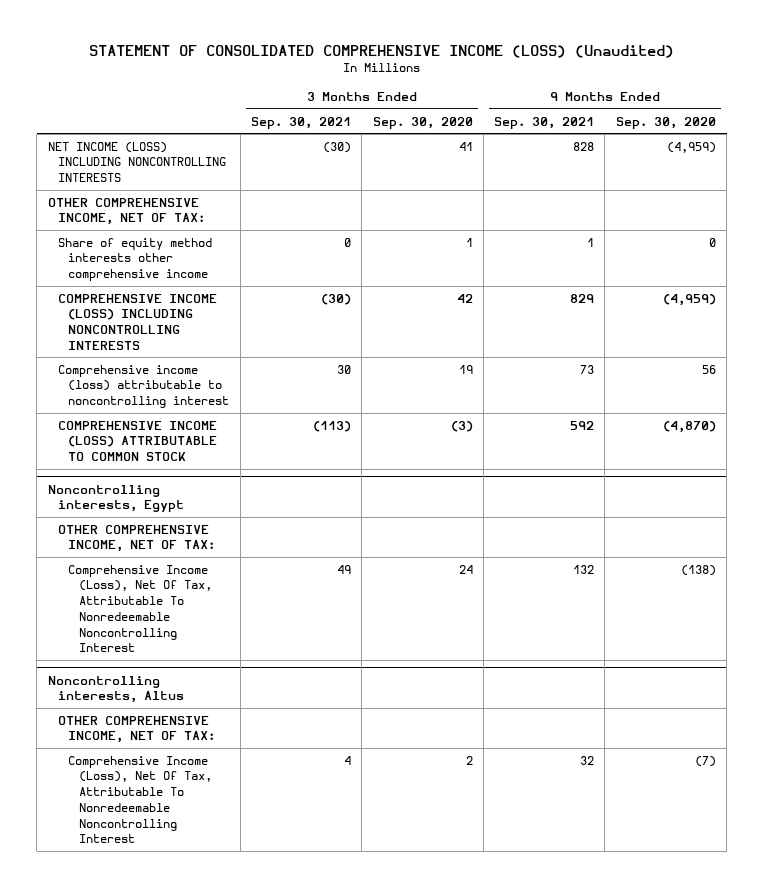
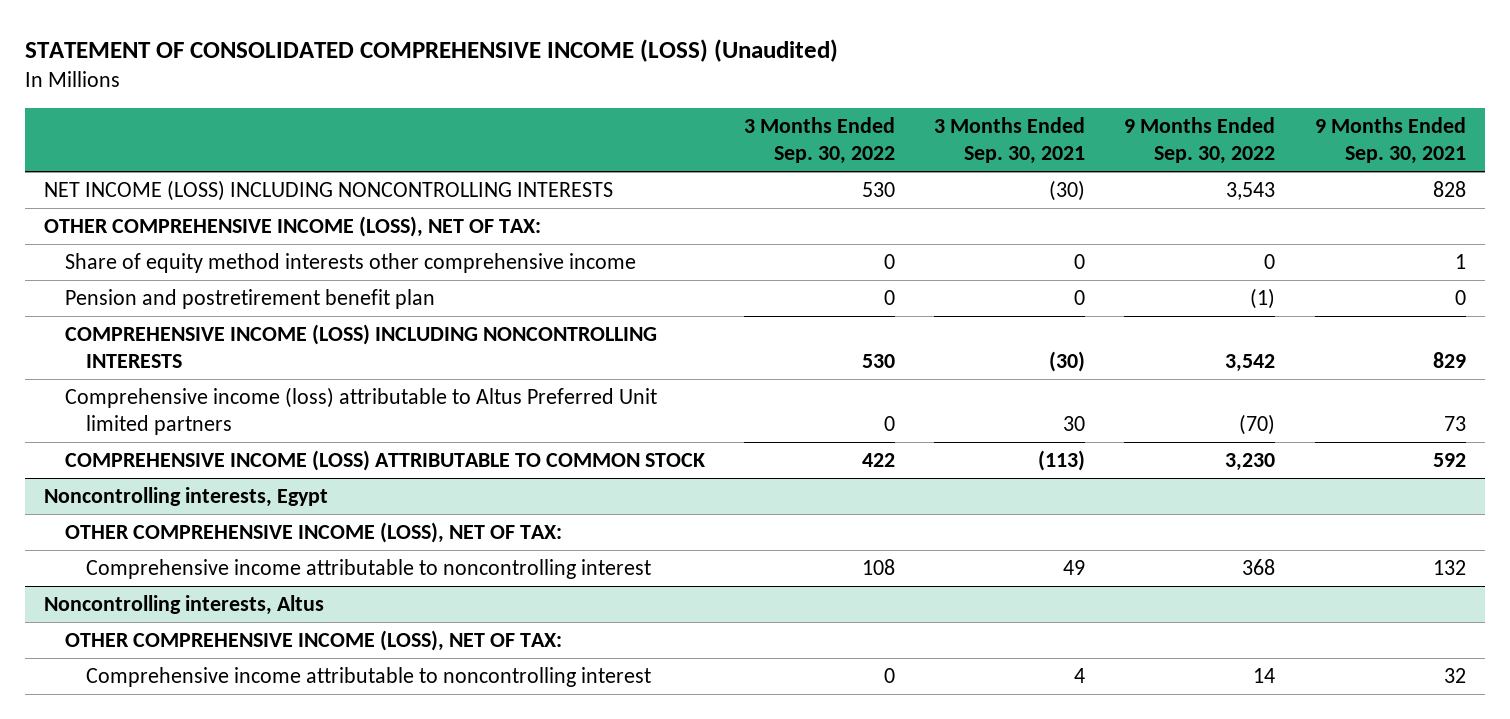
[372,116,473,129] Sep. 30, 2020 -> none
[615,116,716,129] Sep. 30, 2020 -> none
none -> [744,116,896,165] 3 Months Ended Sep. 30, 2022
none -> [1124,116,1276,165] 9 Months Ended Sep. 30, 2022
[47,197,206,226] OTHER COMPREHENSIVE INCOME, NET OF TAX: -> [44,215,542,237] OTHER COMPREHENSIVE INCOME (LOSS), NET OF TAX:
none -> [64,288,435,309] Pension and postretirement benefit plan
[58,364,230,409] Comprehensive income (loss) attributable to noncontrolling interest -> [64,386,657,436] Comprehensive income (loss) attributable to Altus Preferred Unit limited partners
[58,524,216,553] OTHER COMPREHENSIVE INCOME, NET OF TAX: -> [64,521,562,543] OTHER COMPREHENSIVE INCOME (LOSS), NET OF TAX:
[68,564,212,653] Comprehensive Income (Loss), Net Of Tax, Attributable To Nonredeemable Noncontrolling Interest -> [85,558,651,579] Comprehensive income attributable to noncontrolling interest
[58,715,216,744] OTHER COMPREHENSIVE INCOME, NET OF TAX: -> [64,629,562,651] OTHER COMPREHENSIVE INCOME (LOSS), NET OF TAX:
[68,755,212,844] Comprehensive Income (Loss), Net Of Tax, Attributable To Nonredeemable Noncontrolling Interest -> [85,666,651,687] Comprehensive income attributable to noncontrolling interest

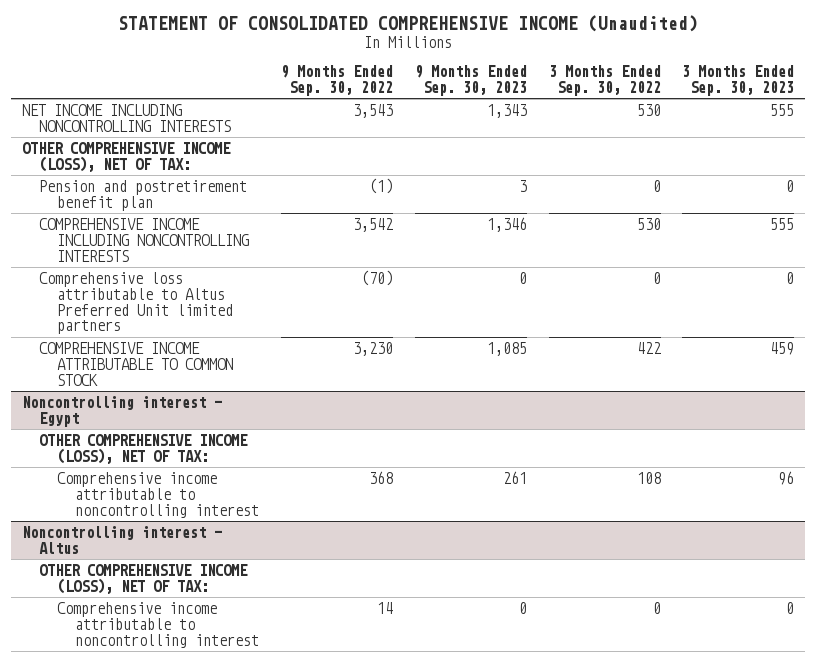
[24,38,838,62] STATEMENT OF CONSOLIDATED COMPREHENSIVE INCOME (LOSS) (Unaudited) -> [118,15,699,33] STATEMENT OF CONSOLIDATED COMPREHENSIVE INCOME (Unaudited)
[934,116,1086,165] 3 Months Ended Sep. 30, 2021 -> none
[1314,116,1466,165] 9 Months Ended Sep. 30, 2021 -> none
none -> [414,65,527,97] 9 Months Ended Sep. 30, 2023
none -> [682,65,795,97] 3 Months Ended Sep. 30, 2023
[44,179,614,201] NET INCOME (LOSS) INCLUDING NONCONTROLLING INTERESTS -> [21,103,232,132] NET INCOME INCLUDING NONCONTROLLING INTERESTS
[64,252,636,273] Share of equity method interests other comprehensive income -> none
[64,323,657,369] COMPREHENSIVE INCOME (LOSS) INCLUDING NONCONTROLLING INTERESTS -> [39,217,250,262] COMPREHENSIVE INCOME INCLUDING NONCONTROLLING INTERESTS
[64,386,657,436] Comprehensive income (loss) attributable to Altus Preferred Unit limited partners -> [39,271,234,335] Comprehensive loss attributable to Altus Preferred Unit limited partners
[64,449,705,471] COMPREHENSIVE INCOME (LOSS) ATTRIBUTABLE TO COMMON STOCK -> [39,341,234,386] COMPREHENSIVE INCOME ATTRIBUTABLE TO COMMON STOCK
[44,486,329,507] Noncontrolling interests, Egypt -> [21,395,222,427] Noncontrolling interest - Egypt
[44,594,325,615] Noncontrolling interests, Altus -> [21,525,222,554] Noncontrolling interest - Altus

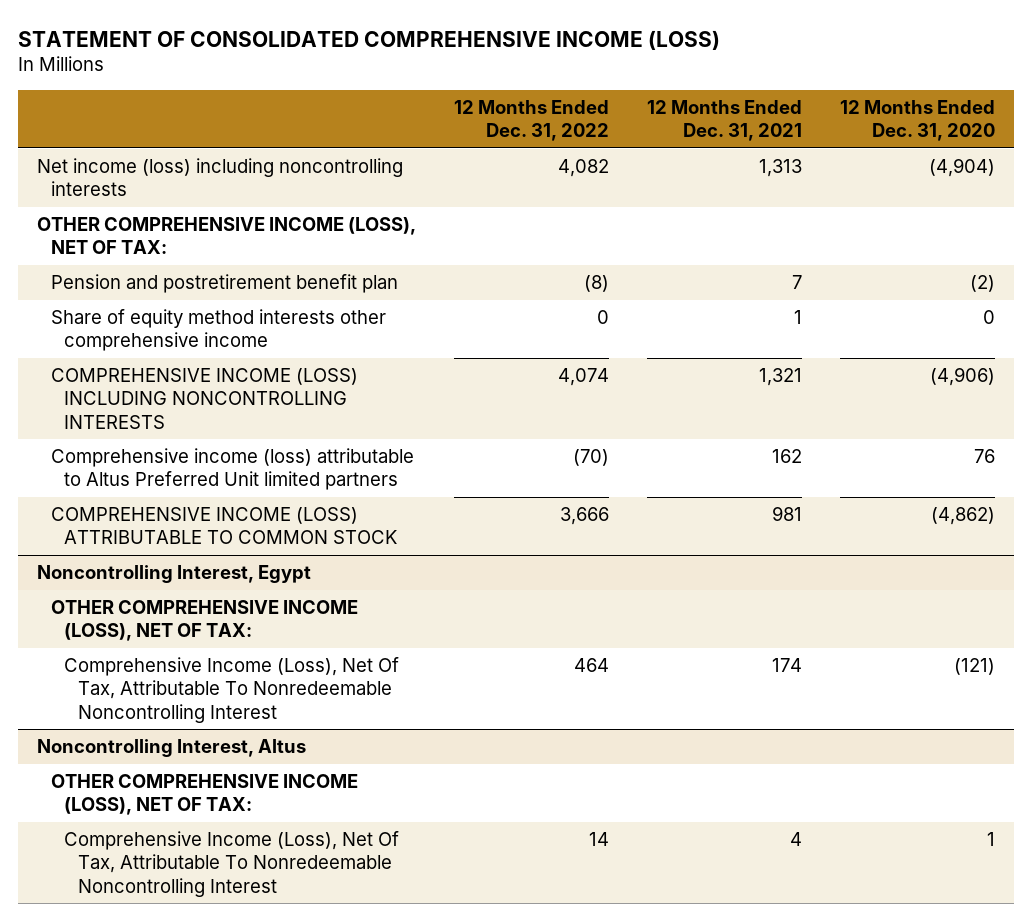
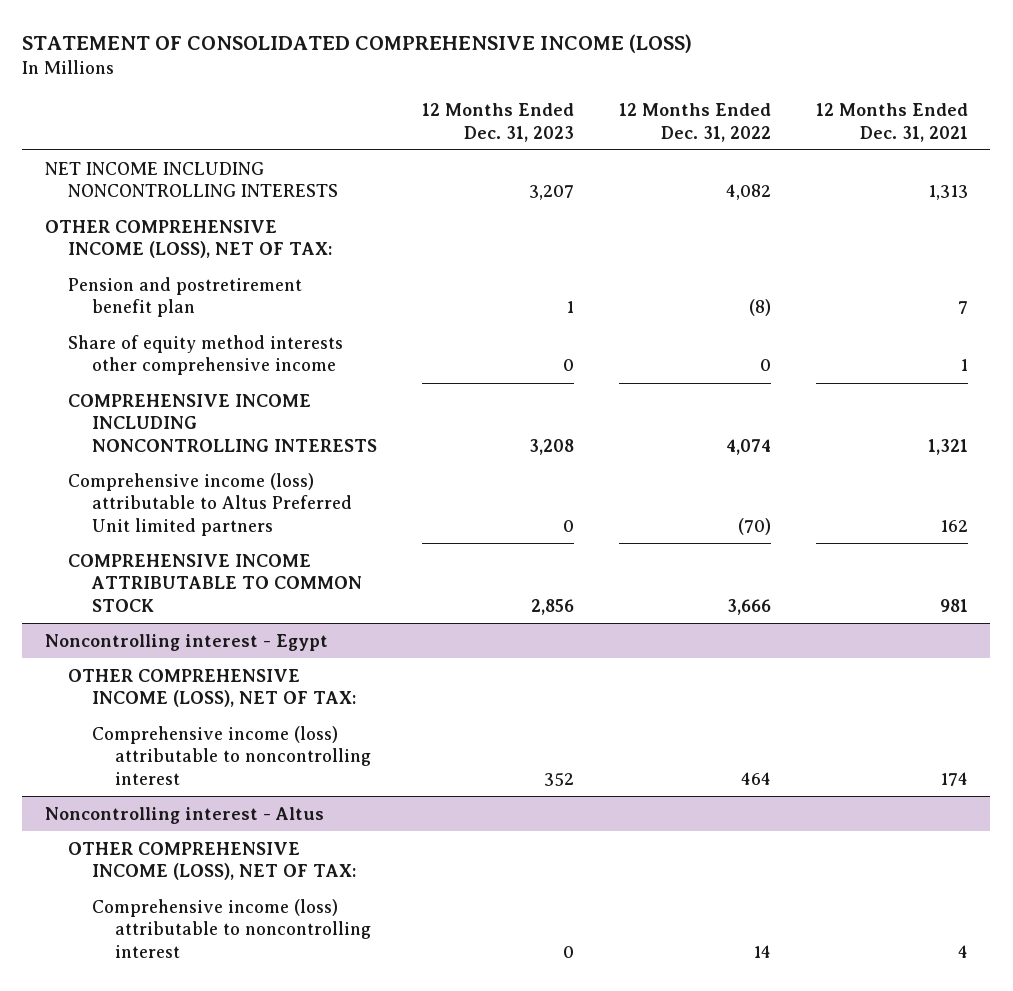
[839,99,995,142] 12 Months Ended Dec. 31, 2020 -> none
none -> [421,102,574,142] 12 Months Ended Dec. 31, 2023
[36,158,403,197] Net income (loss) including noncontrolling interests -> [44,161,339,198] NET INCOME INCLUDING NONCONTROLLING INTERESTS
[50,368,358,429] COMPREHENSIVE INCOME (LOSS) INCLUDING NONCONTROLLING INTERESTS -> [68,393,377,453] COMPREHENSIVE INCOME INCLUDING NONCONTROLLING INTERESTS
[50,507,398,545] COMPREHENSIVE INCOME (LOSS) ATTRIBUTABLE TO COMMON STOCK -> [68,553,362,613] COMPREHENSIVE INCOME ATTRIBUTABLE TO COMMON STOCK
[36,565,311,584] Noncontrolling Interest, Egypt -> [44,633,328,651] Noncontrolling interest - Egypt
[64,657,400,723] Comprehensive Income (Loss), Net Of Tax, Attributable To Nonredeemable Noncontrolling Interest -> [91,725,372,786] Comprehensive income (loss) attributable to noncontrolling interest
[36,739,306,758] Noncontrolling Interest, Altus -> [44,806,324,824] Noncontrolling interest - Altus
[64,831,400,897] Comprehensive Income (Loss), Net Of Tax, Attributable To Nonredeemable Noncontrolling Interest -> [91,898,372,959] Comprehensive income (loss) attributable to noncontrolling interest

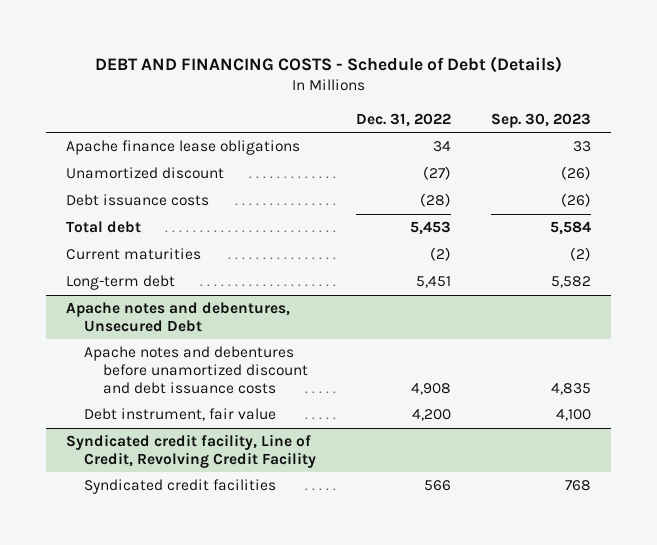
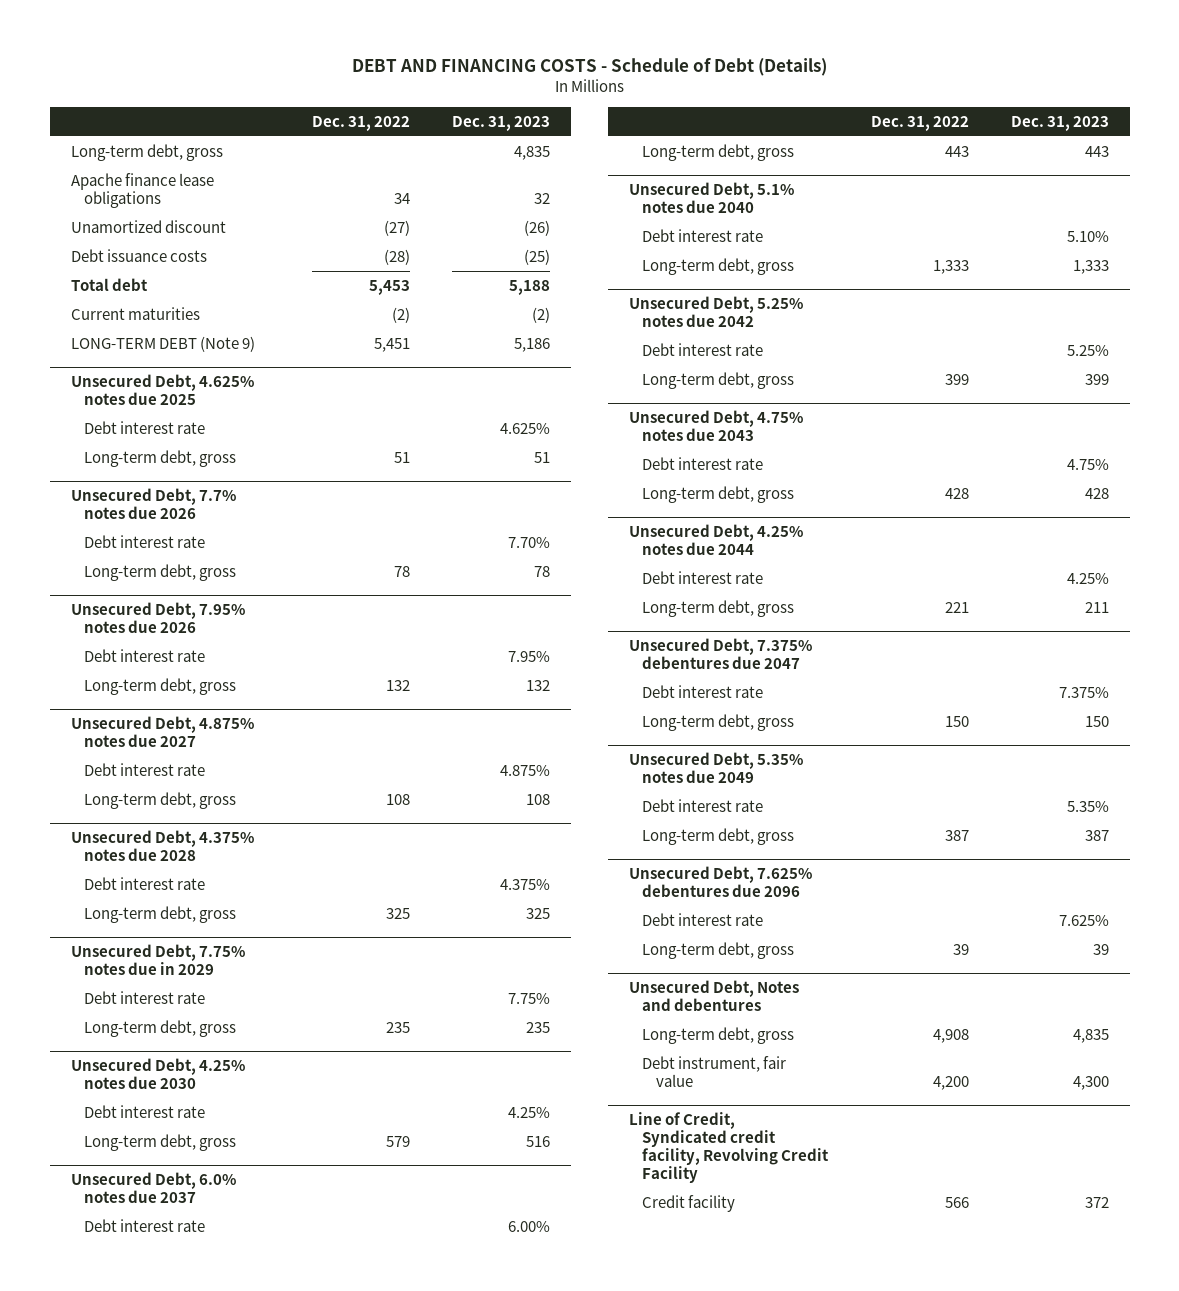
[491,112,592,128] Sep. 30, 2023 -> none
none -> [452,115,551,131] Dec. 31, 2023
none -> [70,143,223,161] Long-term debt, gross
[66,275,176,291] Long-term debt -> [70,335,255,352] LONG-TERM DEBT (Note 9)
none -> [70,373,254,405] Unsecured Debt, 4.625% notes due 2025
none -> [83,420,205,434] Debt interest rate
none -> [83,449,236,467] Long-term debt, gross
none -> [70,487,236,519] Unsecured Debt, 7.7% notes due 2026
none -> [83,534,205,548] Debt interest rate
none -> [83,563,236,581] Long-term debt, gross
none -> [70,601,245,633] Unsecured Debt, 7.95% notes due 2026
none -> [83,648,205,662] Debt interest rate
none -> [83,677,236,695] Long-term debt, gross
none -> [70,715,254,747] Unsecured Debt, 4.875% notes due 2027
none -> [83,762,205,776] Debt interest rate
none -> [83,791,236,809] Long-term debt, gross
none -> [70,829,254,861] Unsecured Debt, 4.375% notes due 2028
none -> [83,876,205,890] Debt interest rate
none -> [83,905,236,923] Long-term debt, gross
none -> [70,943,245,975] Unsecured Debt, 7.75% notes due in 2029
none -> [83,990,205,1004] Debt interest rate
none -> [83,1019,236,1037] Long-term debt, gross
none -> [70,1057,245,1089] Unsecured Debt, 4.25% notes due 2030
none -> [83,1104,205,1118] Debt interest rate
none -> [83,1133,236,1151] Long-term debt, gross
none -> [70,1171,236,1203] Unsecured Debt, 6.0% notes due 2037
none -> [83,1218,205,1232] Debt interest rate
none -> [642,143,795,161] Long-term debt, gross
none -> [629,181,795,213] Unsecured Debt, 5.1% notes due 2040
none -> [642,228,764,242] Debt interest rate
none -> [642,257,795,275] Long-term debt, gross
none -> [629,295,804,327] Unsecured Debt, 5.25% notes due 2042
none -> [642,342,764,356] Debt interest rate
none -> [642,371,795,389] Long-term debt, gross
none -> [629,409,804,441] Unsecured Debt, 4.75% notes due 2043
none -> [642,456,764,470] Debt interest rate
none -> [642,485,795,503] Long-term debt, gross
none -> [629,523,804,555] Unsecured Debt, 4.25% notes due 2044
none -> [642,570,764,584] Debt interest rate
none -> [642,599,795,617] Long-term debt, gross
none -> [629,637,813,669] Unsecured Debt, 7.375% debentures due 2047
none -> [642,684,764,698] Debt interest rate
none -> [642,713,795,731] Long-term debt, gross
none -> [629,751,804,783] Unsecured Debt, 5.35% notes due 2049
none -> [642,798,764,812] Debt interest rate
none -> [642,827,795,845] Long-term debt, gross
none -> [629,865,813,897] Unsecured Debt, 7.625% debentures due 2096
none -> [642,912,764,926] Debt interest rate
none -> [642,941,795,959] Long-term debt, gross
[66,302,291,332] Apache notes and debentures, Unsecured Debt -> [629,979,800,1011] Unsecured Debt, Notes and debentures
[84,346,308,394] Apache notes and debentures before unamortized discount and debt issuance costs -> [642,1026,795,1044] Long-term debt, gross
[66,434,317,468] Syndicated credit facility, Line of Credit, Revolving Credit Facility -> [629,1111,830,1184] Line of Credit, Syndicated credit facility, Revolving Credit Facility
[84,479,277,495] Syndicated credit facilities -> [642,1194,736,1212] Credit facility

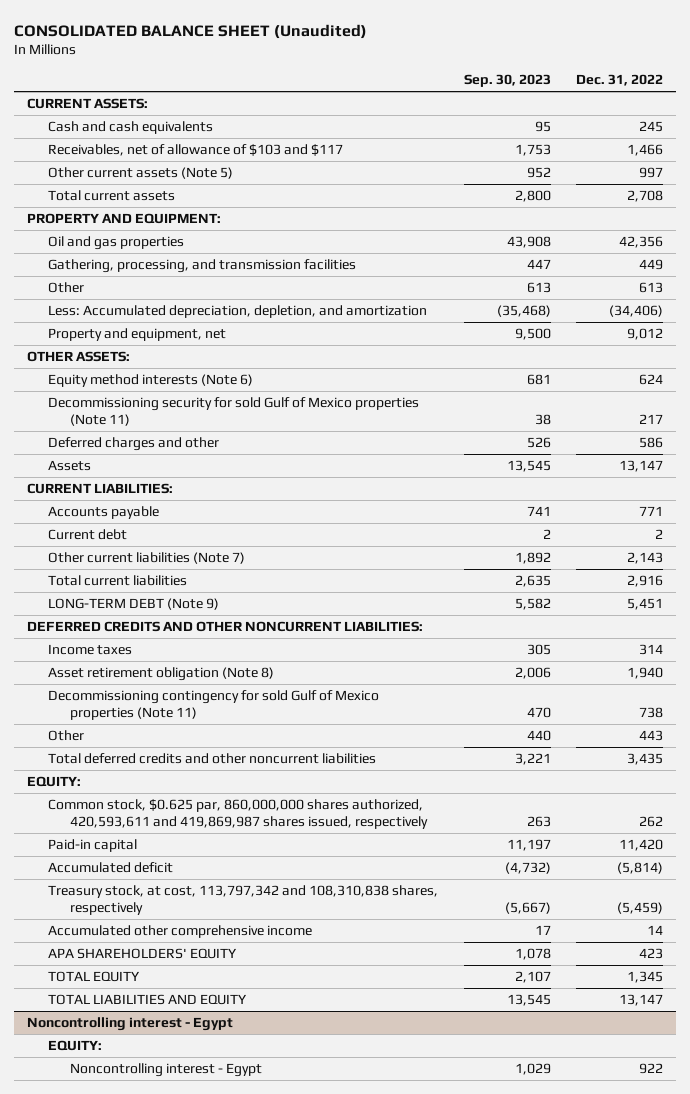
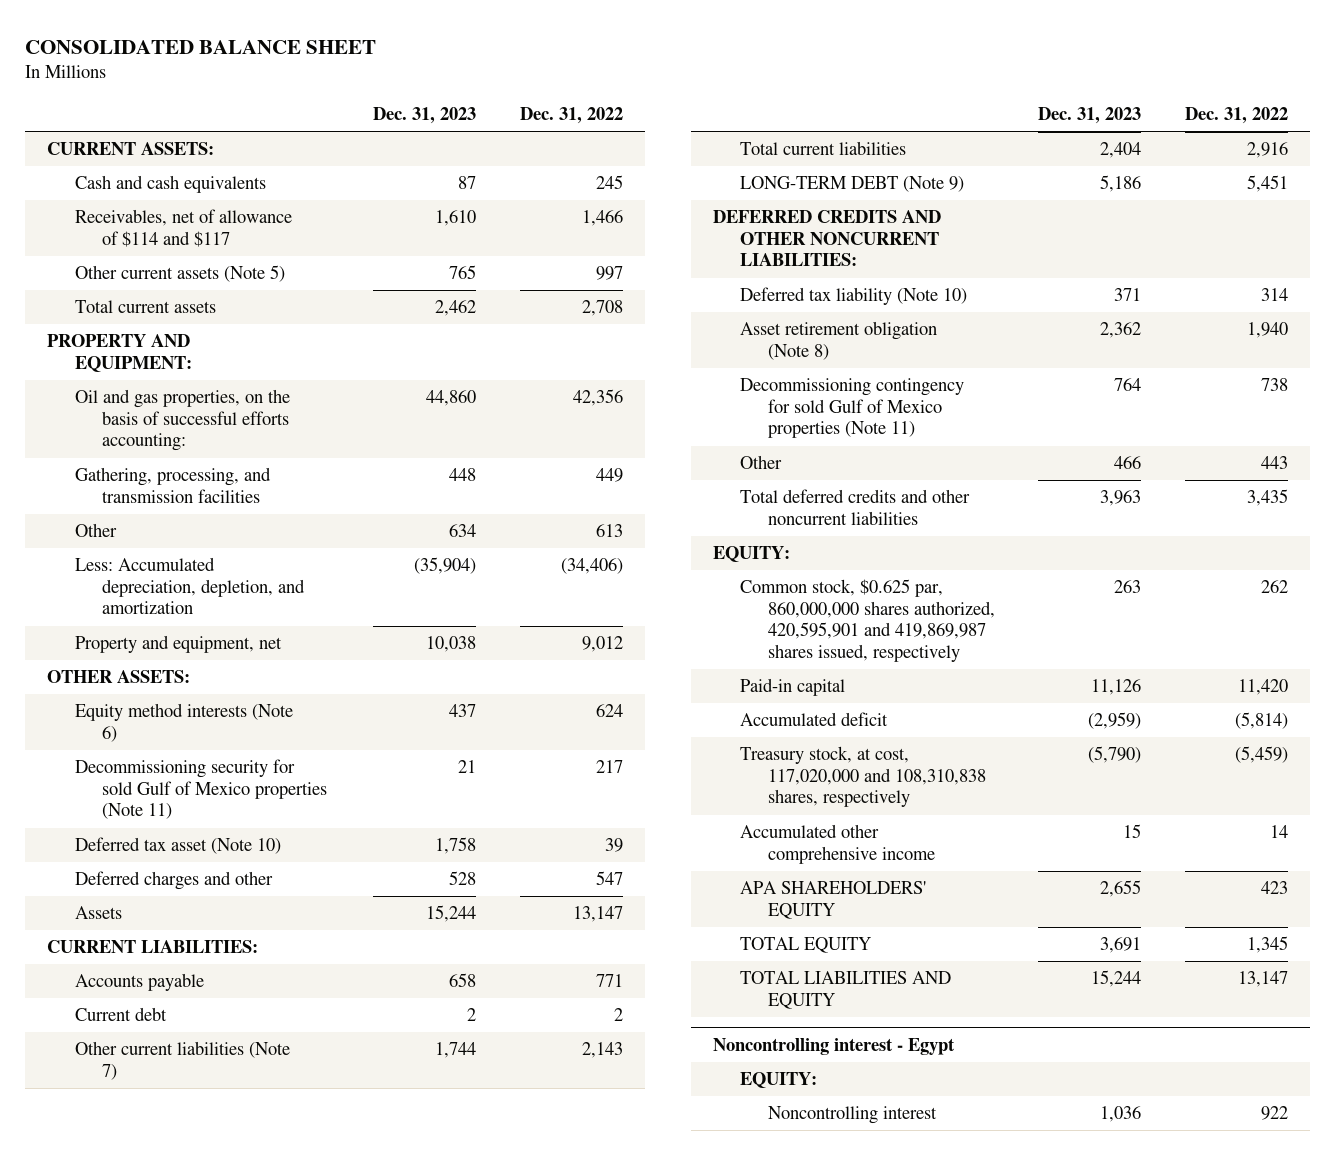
[14,23,368,39] CONSOLIDATED BALANCE SHEET (Unaudited) -> [25,39,377,54] CONSOLIDATED BALANCE SHEET
[463,74,551,88] Sep. 30, 2023 -> none
none -> [372,106,476,124] Dec. 31, 2023
[48,143,344,156] Receivables, net of allowance of $103 and $117 -> [74,209,292,247] Receivables, net of allowance of $114 and $117
[48,235,185,250] Oil and gas properties -> [74,389,290,452] Oil and gas properties, on the basis of successful efforts accounting:
none -> [74,837,281,855] Deferred tax asset (Note 10)
[639,436,664,448] 586 -> [595,871,623,886] 547
[48,643,133,655] Income taxes -> [740,287,968,306] Deferred tax liability (Note 10)
[48,798,428,829] Common stock, $0.625 par, 860,000,000 shares authorized, 420,593,611 and 419,869,987 shares issued, respectively -> [740,579,995,662] Common stock, $0.625 par, 860,000,000 shares authorized, 420,595,901 and 419,869,987 shares issued, respectively
[48,884,439,915] Treasury stock, at cost, 113,797,342 and 108,310,838 shares, respectively -> [740,746,986,808] Treasury stock, at cost, 117,020,000 and 108,310,838 shares, respectively
[69,1062,262,1077] Noncontrolling interest - Egypt -> [767,1106,937,1125] Noncontrolling interest

